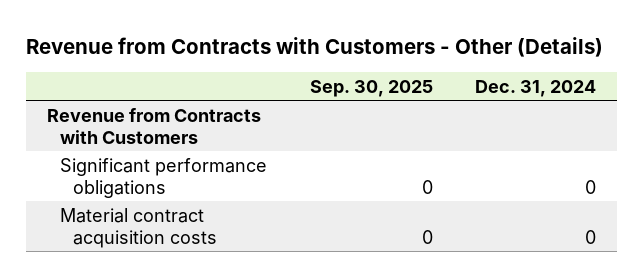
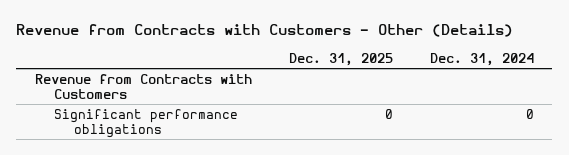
[309,79,433,97] Sep. 30, 2025 -> none
none -> [288,52,393,66] Dec. 31, 2025
[60,207,217,248] Material contract acquisition costs -> none

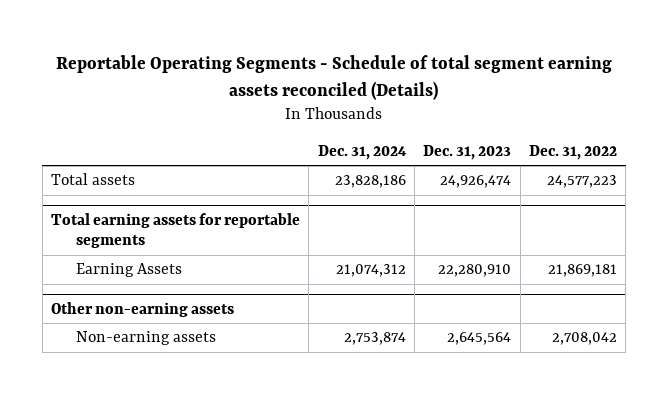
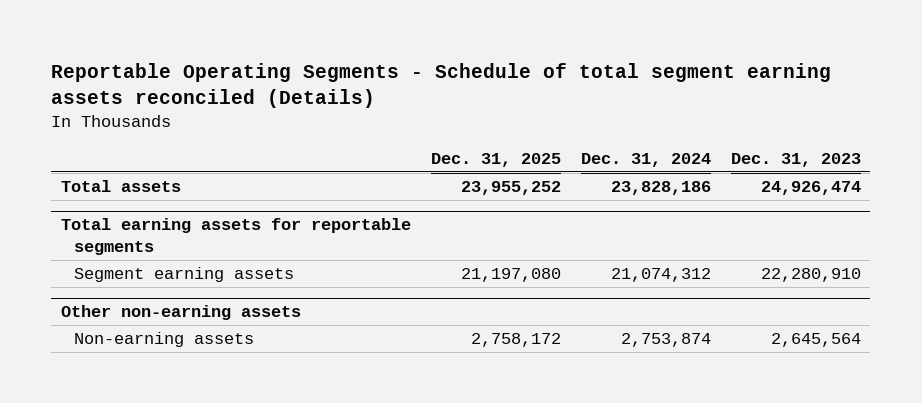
[528,144,617,160] Dec. 31, 2022 -> none
none -> [430,152,561,167] Dec. 31, 2025
[75,263,182,278] Earning Assets -> [73,267,294,283] Segment earning assets

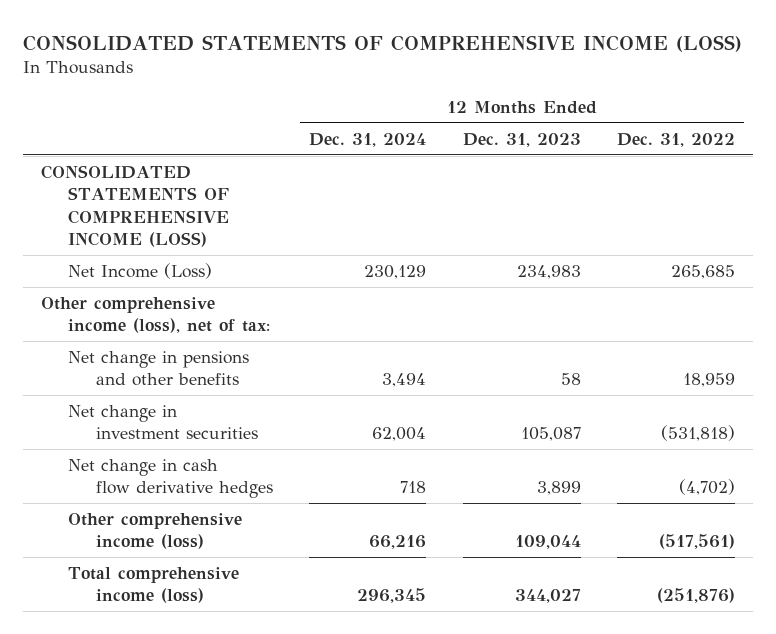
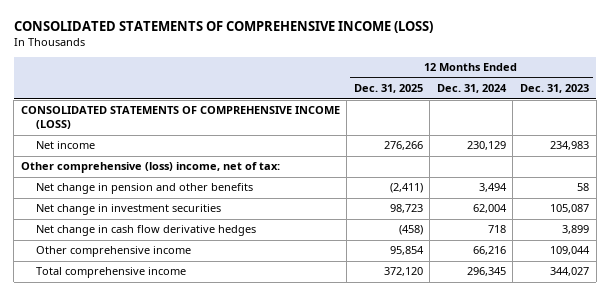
[617,132,736,147] Dec. 31, 2022 -> none
none -> [353,84,423,94] Dec. 31, 2025
[68,262,213,279] Net Income (Loss) -> [35,141,95,150] Net income
[40,296,271,334] Other comprehensive income (loss), net of tax: -> [20,162,280,174] Other comprehensive (loss) income, net of tax:
[68,350,250,387] Net change in pensions and other benefits -> [35,183,253,195] Net change in pension and other benefits
[68,512,243,550] Other comprehensive income (loss) -> [35,246,191,258] Other comprehensive income
[68,566,240,604] Total comprehensive income (loss) -> [35,267,186,279] Total comprehensive income

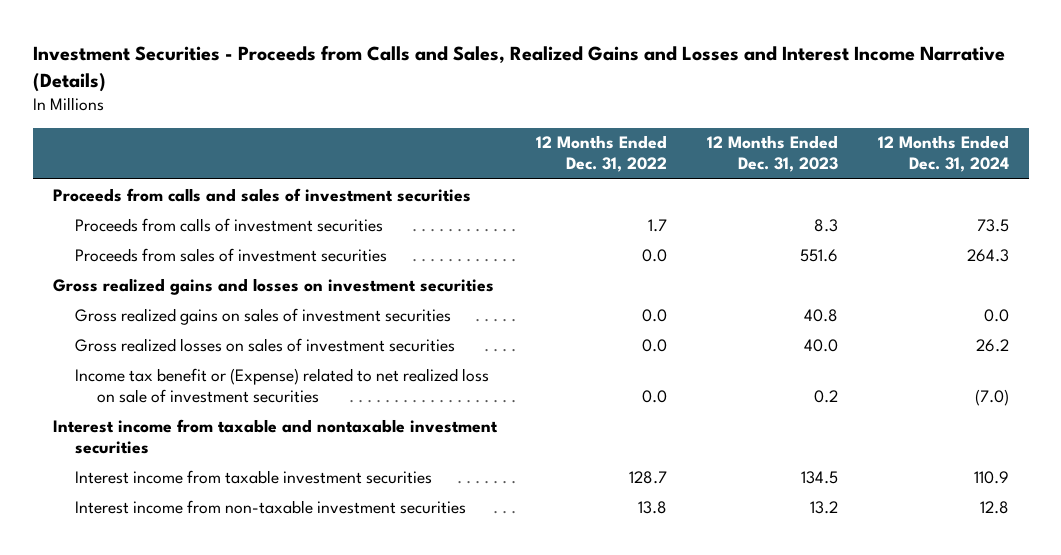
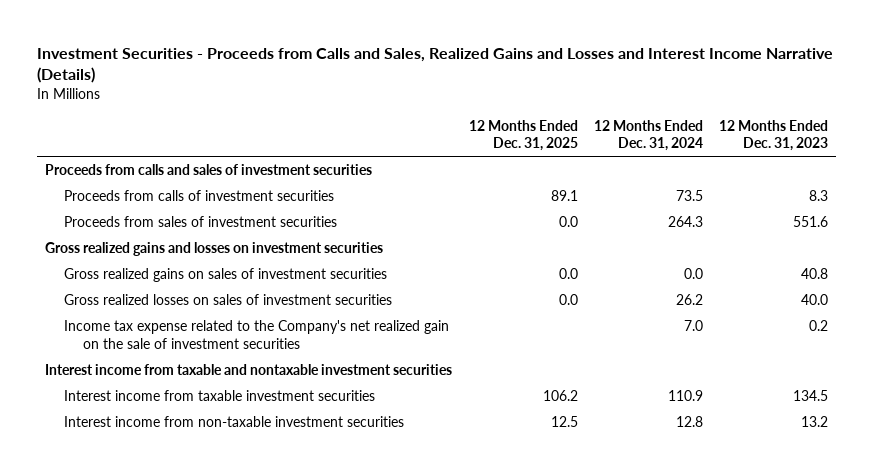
[536,135,668,173] 12 Months Ended Dec. 31, 2022 -> none
none -> [468,119,578,152] 12 Months Ended Dec. 31, 2025
[74,367,489,403] Income tax benefit or (Expense) related to net realized loss on sale of investment securities -> [64,320,450,349] Income tax expense related to the Company's net realized gain on the sale of investment securities
[974,388,1009,406] (7.0) -> [683,320,703,332] 7.0

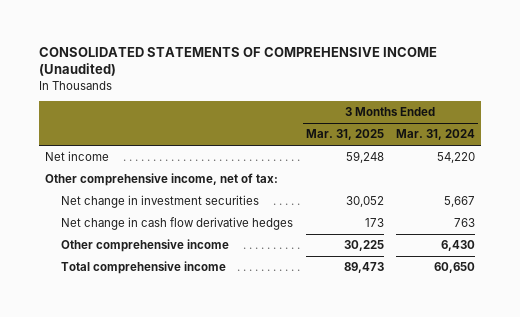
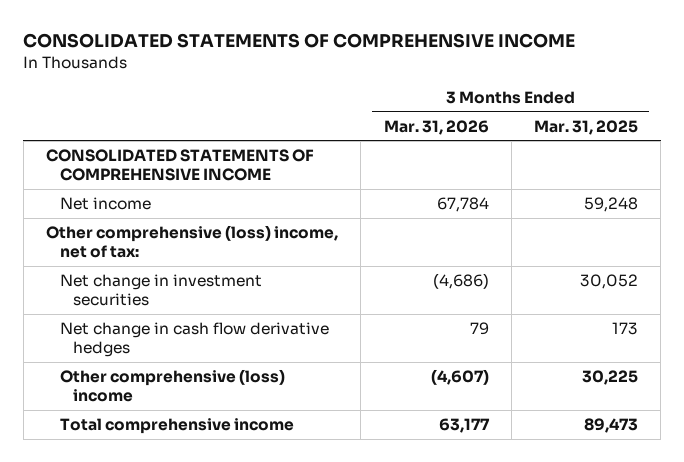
[39,46,438,77] CONSOLIDATED STATEMENTS OF COMPREHENSIVE INCOME (Unaudited) -> [23,33,576,49] CONSOLIDATED STATEMENTS OF COMPREHENSIVE INCOME
[396,129,476,141] Mar. 31, 2024 -> none
none -> [383,119,489,135] Mar. 31, 2026
none -> [46,148,315,182] CONSOLIDATED STATEMENTS OF COMPREHENSIVE INCOME
[45,173,279,187] Other comprehensive income, net of tax: -> [46,224,339,259] Other comprehensive (loss) income, net of tax:
[61,239,230,253] Other comprehensive income -> [59,368,285,403] Other comprehensive (loss) income

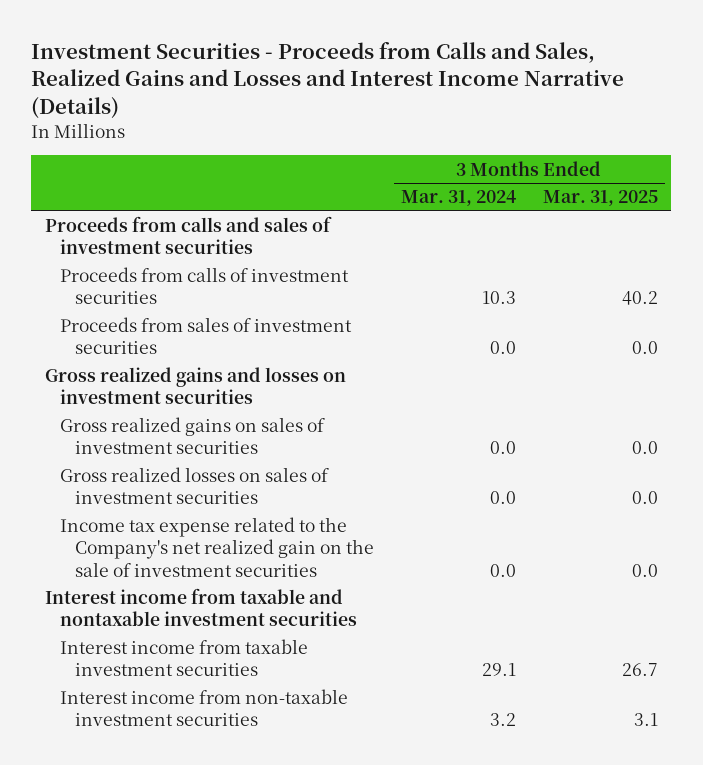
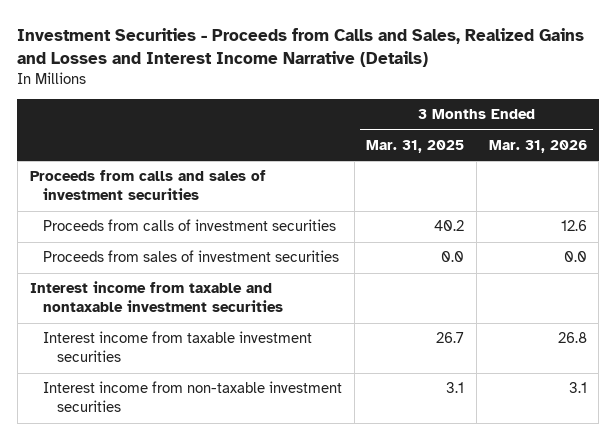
[400,190,516,207] Mar. 31, 2024 -> none
none -> [488,139,587,153] Mar. 31, 2026
[44,367,346,405] Gross realized gains and losses on investment securities -> none
[59,417,325,455] Gross realized gains on sales of investment securities -> none
[59,467,329,505] Gross realized losses on sales of investment securities -> none
[59,517,374,577] Income tax expense related to the Company's net realized gain on the sale of investment securities -> none

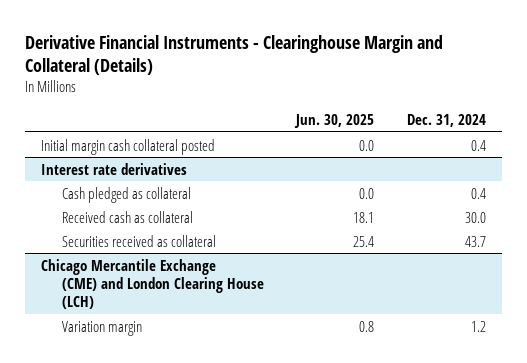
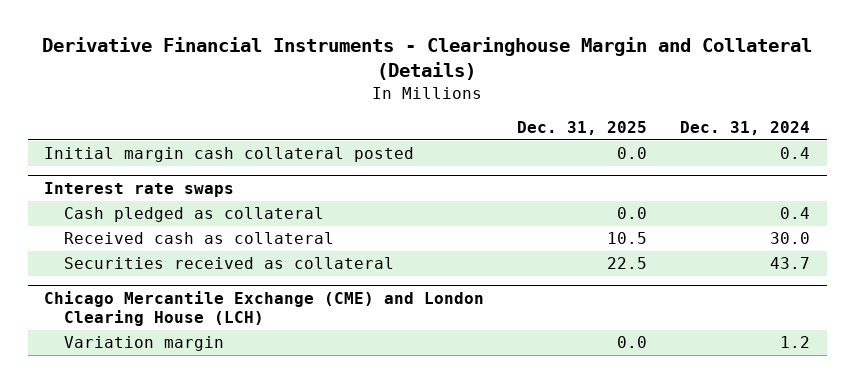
[294,114,375,129] Jun. 30, 2025 -> none
none -> [517,121,648,136] Dec. 31, 2025
[41,162,188,175] Interest rate derivatives -> [44,182,235,198] Interest rate swaps

